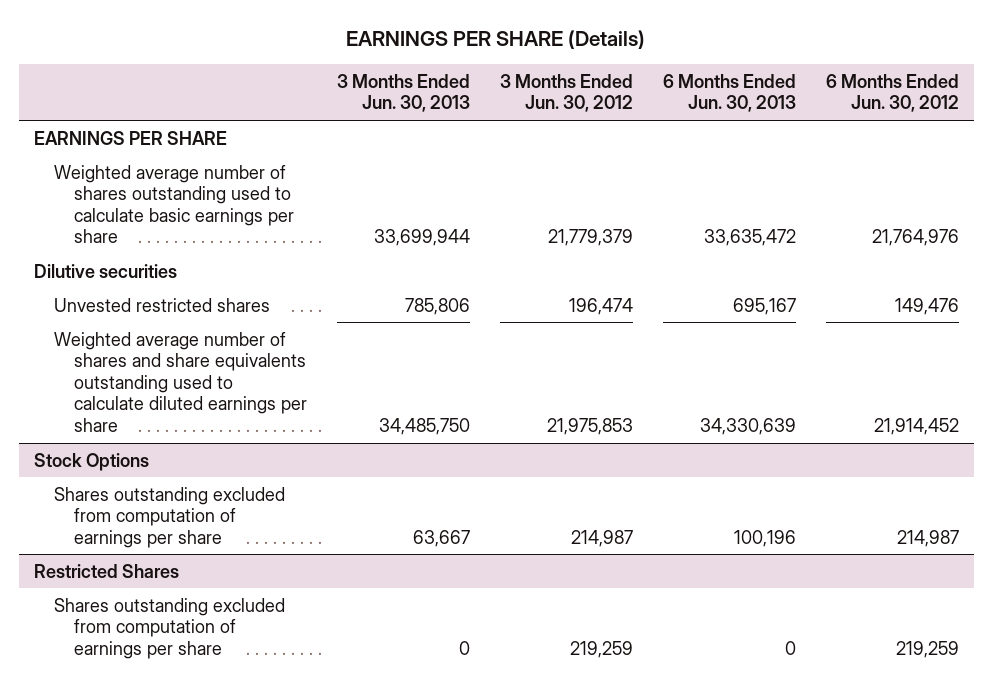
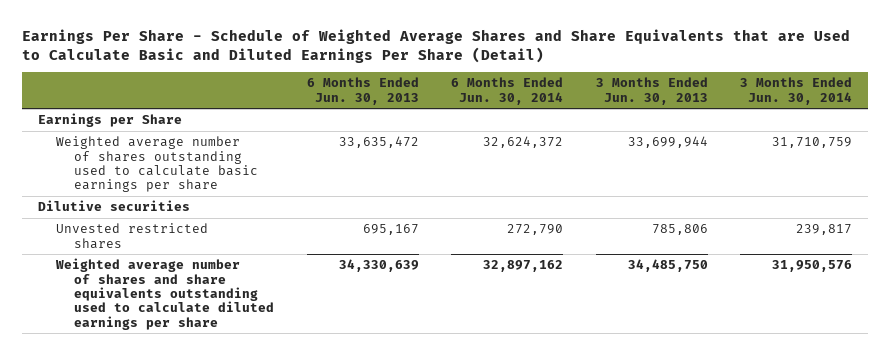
[346,30,646,50] EARNINGS PER SHARE (Details) -> [21,28,850,63] Earnings Per Share - Schedule of Weighted Average Shares and Share Equivalents that are Used to Calculate Basic and Diluted Earnings Per Share (Detail)
[500,73,634,113] 3 Months Ended Jun. 30, 2012 -> none
[825,73,959,113] 6 Months Ended Jun. 30, 2012 -> none
none -> [451,77,564,105] 6 Months Ended Jun. 30, 2014
none -> [739,77,852,105] 3 Months Ended Jun. 30, 2014
[33,130,227,145] EARNINGS PER SHARE -> [38,113,183,128] Earnings per Share
[33,452,149,471] Stock Options -> none
[54,486,286,548] Shares outstanding excluded from computation of earnings per share -> none
[33,563,179,578] Restricted Shares -> none
[54,597,286,659] Shares outstanding excluded from computation of earnings per share -> none

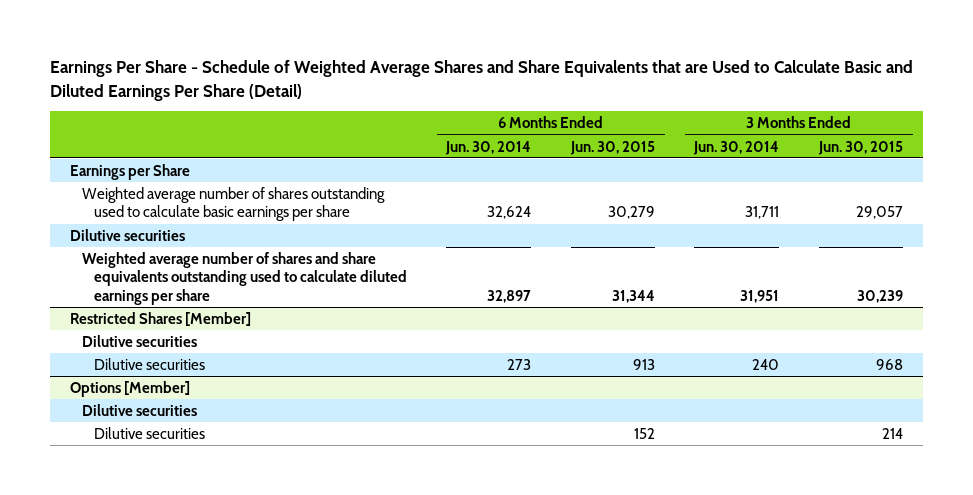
[306,77,419,105] 6 Months Ended Jun. 30, 2013 -> none
[595,77,708,105] 3 Months Ended Jun. 30, 2013 -> none
none -> [569,140,655,155] Jun. 30, 2015
none -> [817,140,903,155] Jun. 30, 2015
[483,136,564,149] 32,624,372 -> [487,206,532,220] 32,624
[771,137,852,149] 31,710,759 -> [745,206,780,220] 31,711
[56,223,209,249] Unvested restricted shares -> none
[483,260,564,273] 32,897,162 -> [487,289,532,303] 32,897
[771,260,852,273] 31,950,576 -> [740,289,780,303] 31,951
none -> [70,311,252,326] Restricted Shares [Member]
none -> [81,334,197,347] Dilutive securities
none -> [93,357,205,370] Dilutive securities
none -> [70,380,191,397] Options [Member]
none -> [81,403,197,416] Dilutive securities
none -> [93,426,205,439] Dilutive securities

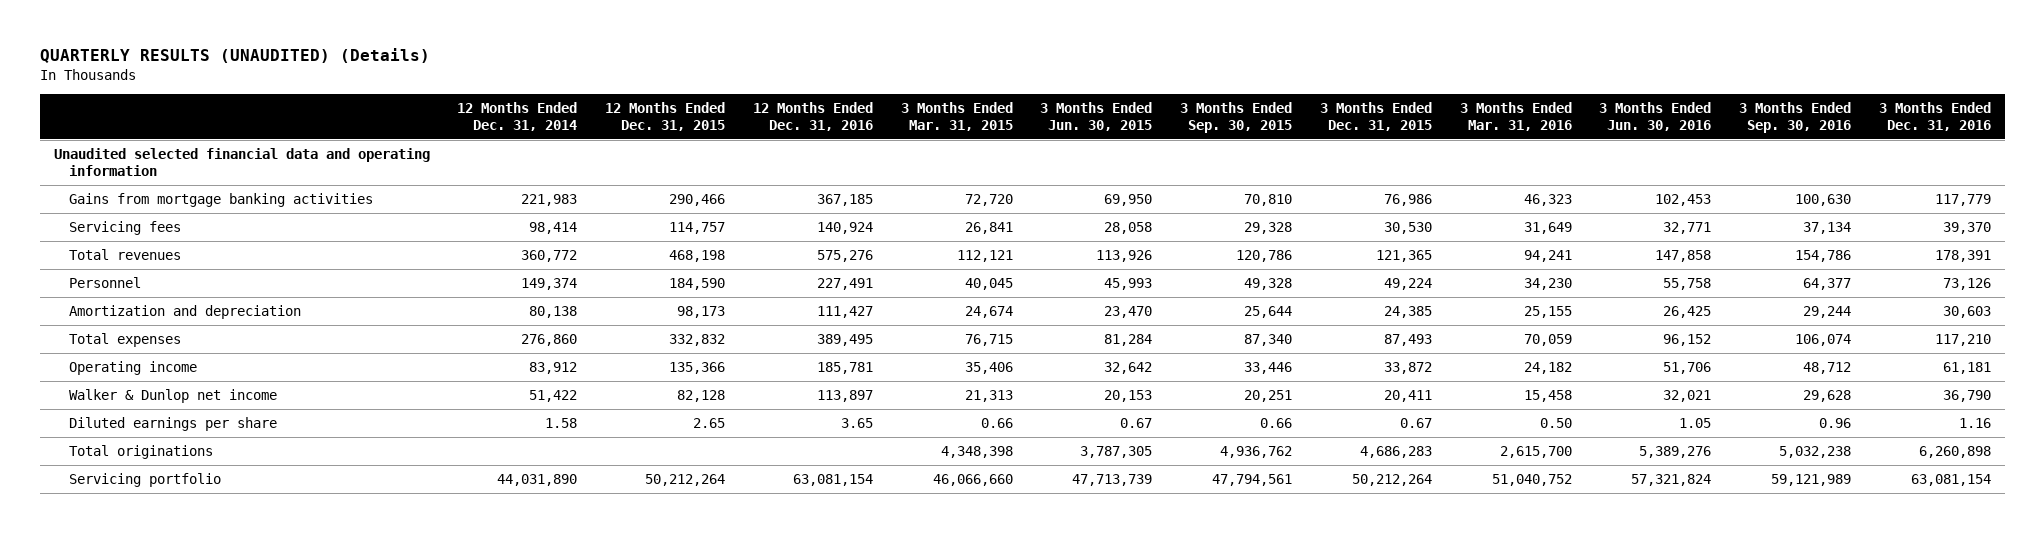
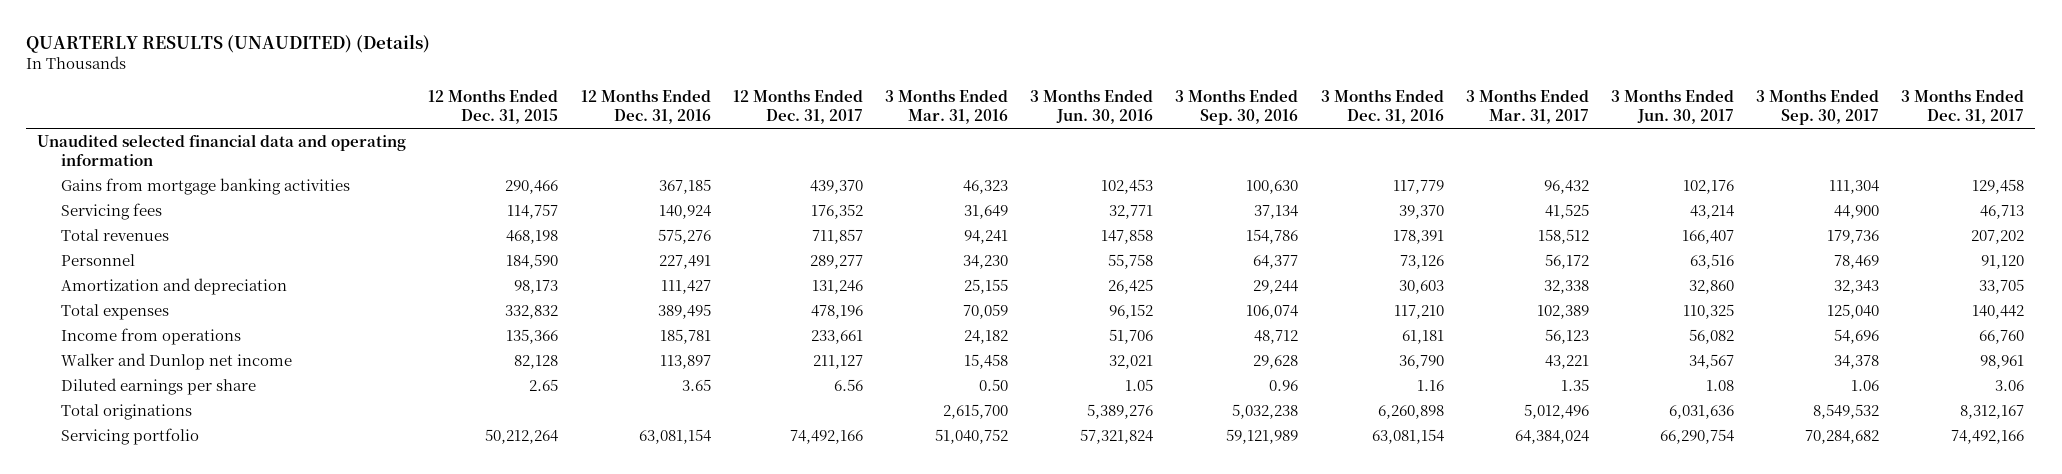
[457,101,578,132] 12 Months Ended Dec. 31, 2014 -> none
[900,101,1013,132] 3 Months Ended Mar. 31, 2015 -> none
[1040,101,1153,132] 3 Months Ended Jun. 30, 2015 -> none
[1180,101,1293,134] 3 Months Ended Sep. 30, 2015 -> none
[1319,101,1432,132] 3 Months Ended Dec. 31, 2015 -> none
none -> [732,89,863,124] 12 Months Ended Dec. 31, 2017
none -> [1465,89,1589,124] 3 Months Ended Mar. 31, 2017
none -> [1610,89,1734,124] 3 Months Ended Jun. 30, 2017
none -> [1756,89,1880,125] 3 Months Ended Sep. 30, 2017
none -> [1901,89,2025,124] 3 Months Ended Dec. 31, 2017
[68,361,197,376] Operating income -> [60,328,241,346] Income from operations
[68,389,277,404] Walker & Dunlop net income -> [60,353,292,371] Walker and Dunlop net income

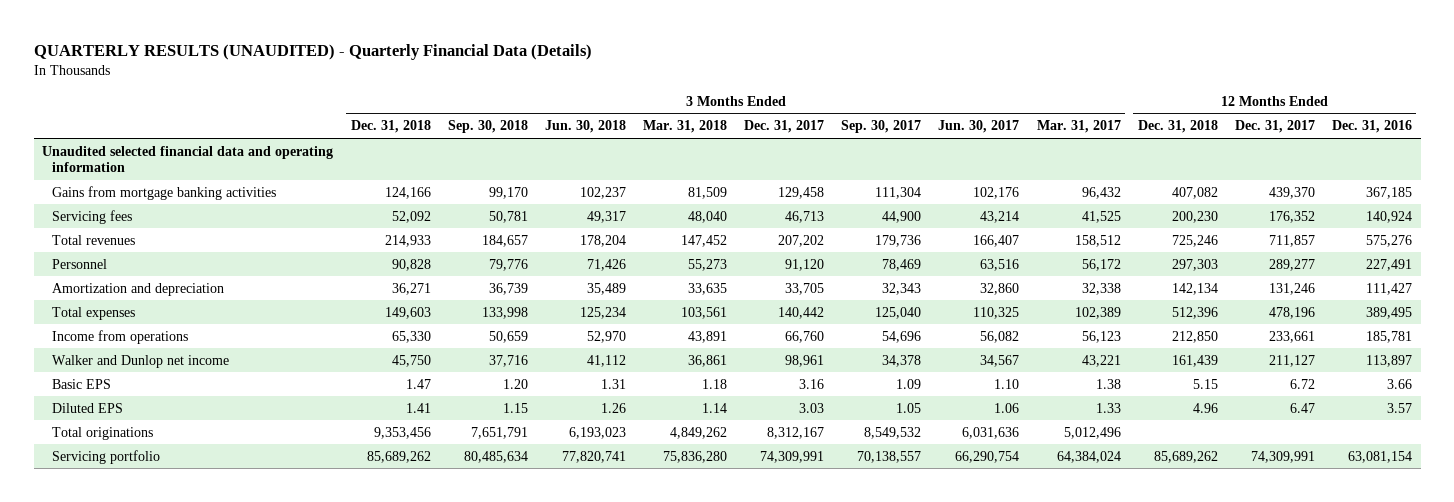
[26,34,431,54] QUARTERLY RESULTS (UNAUDITED) (Details) -> [33,43,592,60] QUARTERLY RESULTS (UNAUDITED) - Quarterly Financial Data (Details)
[428,89,559,124] 12 Months Ended Dec. 31, 2015 -> none
[885,89,1009,124] 3 Months Ended Mar. 31, 2016 -> none
[1030,89,1154,124] 3 Months Ended Jun. 30, 2016 -> none
[1175,89,1299,125] 3 Months Ended Sep. 30, 2016 -> none
[1320,89,1444,124] 3 Months Ended Dec. 31, 2016 -> none
none -> [350,120,431,134] Dec. 31, 2018
none -> [447,120,528,134] Sep. 30, 2018
none -> [544,120,626,134] Jun. 30, 2018
none -> [642,120,727,134] Mar. 31, 2018
none -> [1137,120,1218,134] Dec. 31, 2018
none -> [52,378,112,389] Basic EPS
[60,378,256,396] Diluted earnings per share -> [52,402,124,413] Diluted EPS
[681,379,711,392] 3.65 -> [1386,402,1412,413] 3.57
[833,379,863,392] 6.56 -> [1289,402,1315,413] 6.47
[1560,379,1589,392] 1.35 -> [1095,402,1121,413] 1.33
[1705,380,1734,392] 1.08 -> [994,402,1020,413] 1.06
[1851,380,1880,392] 1.06 -> [896,402,922,413] 1.05
[1995,380,2025,392] 3.06 -> [799,402,825,413] 3.03
[789,430,863,445] 74,492,166 -> [1250,450,1315,463] 74,309,991
[1805,430,1880,445] 70,284,682 -> [857,450,922,463] 70,138,557
[1951,430,2025,445] 74,492,166 -> [760,450,825,463] 74,309,991

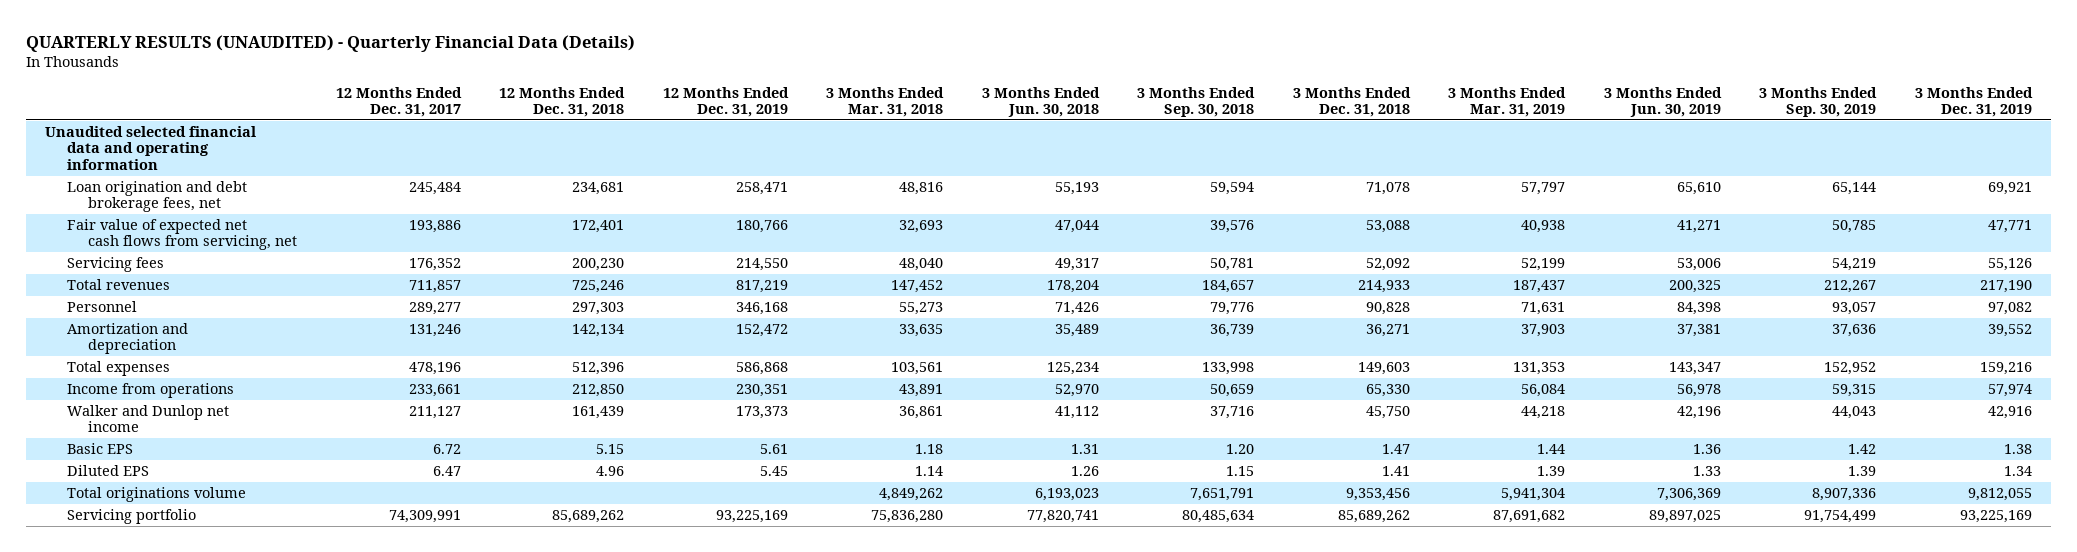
[744,120,825,134] Dec. 31, 2017 -> none
[841,120,922,134] Sep. 30, 2017 -> none
[938,120,1020,134] Jun. 30, 2017 -> none
[1036,120,1121,134] Mar. 31, 2017 -> none
[1331,120,1412,134] Dec. 31, 2016 -> none
none -> [662,86,789,118] 12 Months Ended Dec. 31, 2019
none -> [1448,86,1567,118] 3 Months Ended Mar. 31, 2019
none -> [1603,86,1722,118] 3 Months Ended Jun. 30, 2019
none -> [1759,86,1878,118] 3 Months Ended Sep. 30, 2019
none -> [1914,86,2033,118] 3 Months Ended Dec. 31, 2019
[52,185,277,200] Gains from mortgage banking activities -> none
none -> [66,180,247,213] Loan origination and debt brokerage fees, net
none -> [66,218,298,251] Fair value of expected net cash flows from servicing, net
[52,426,154,440] Total originations -> [66,486,246,502] Total originations volume

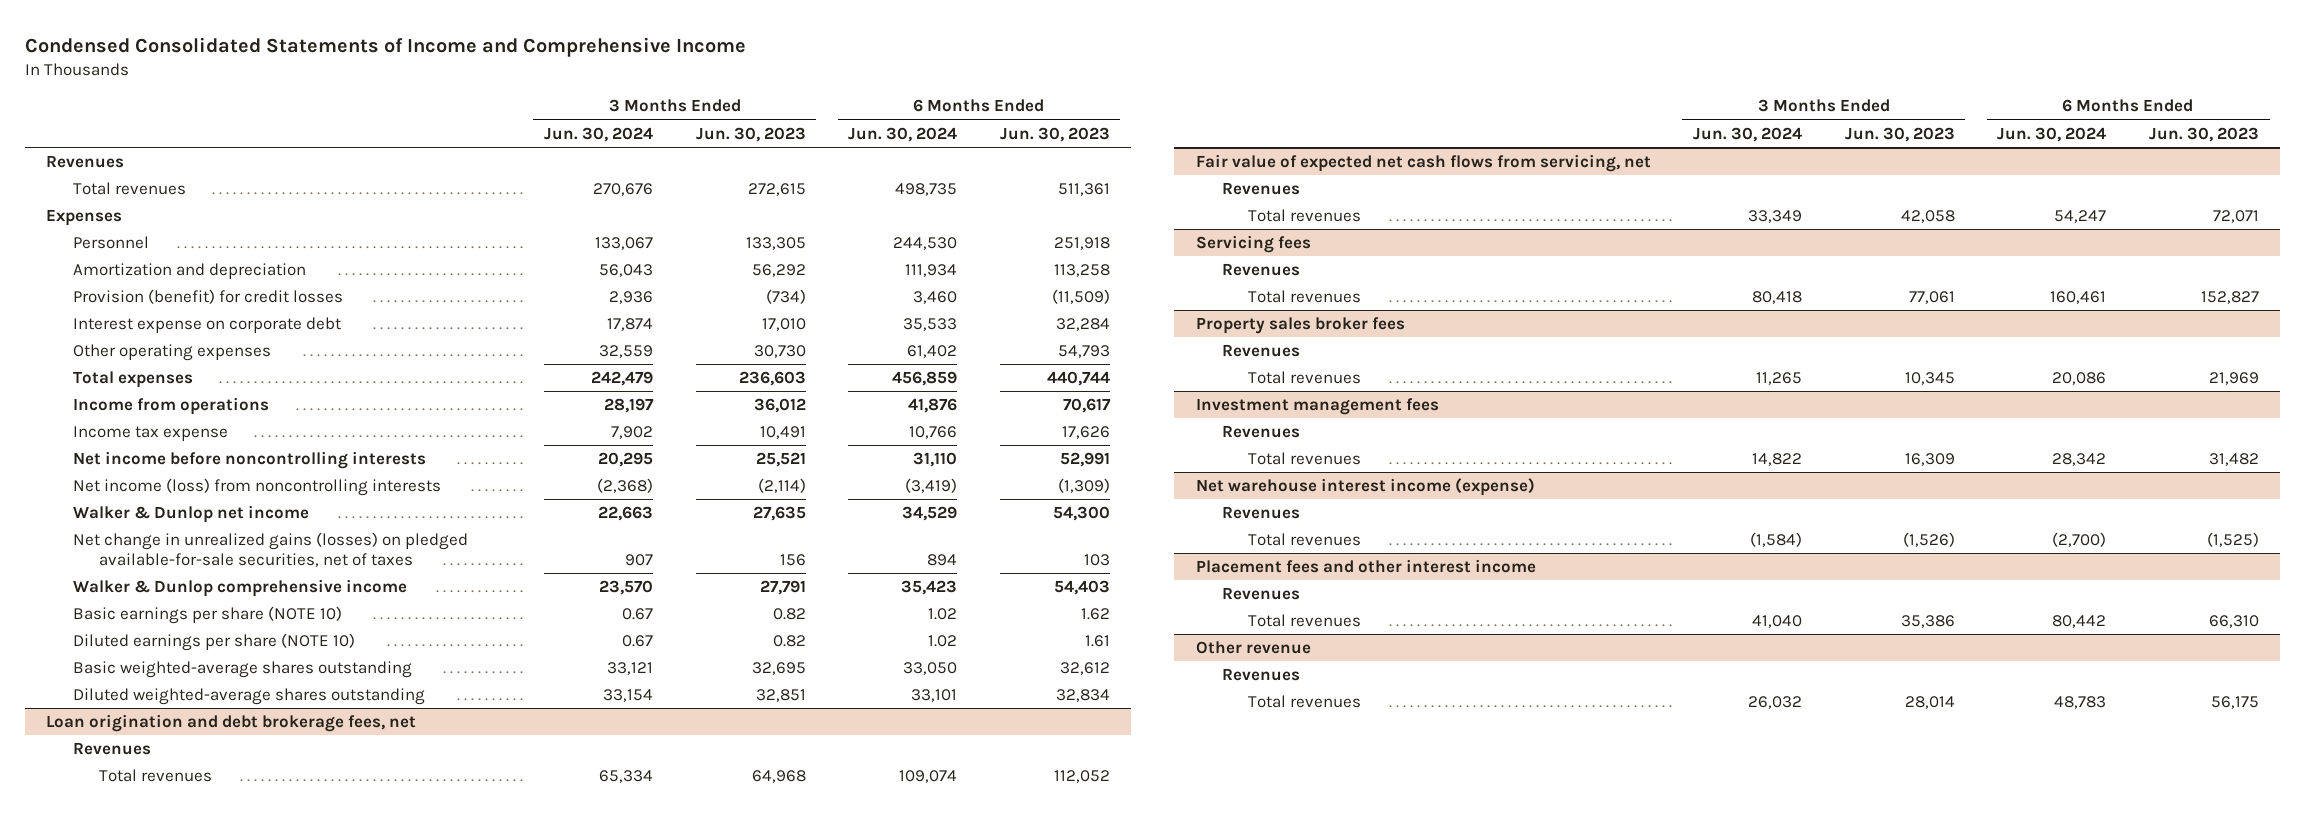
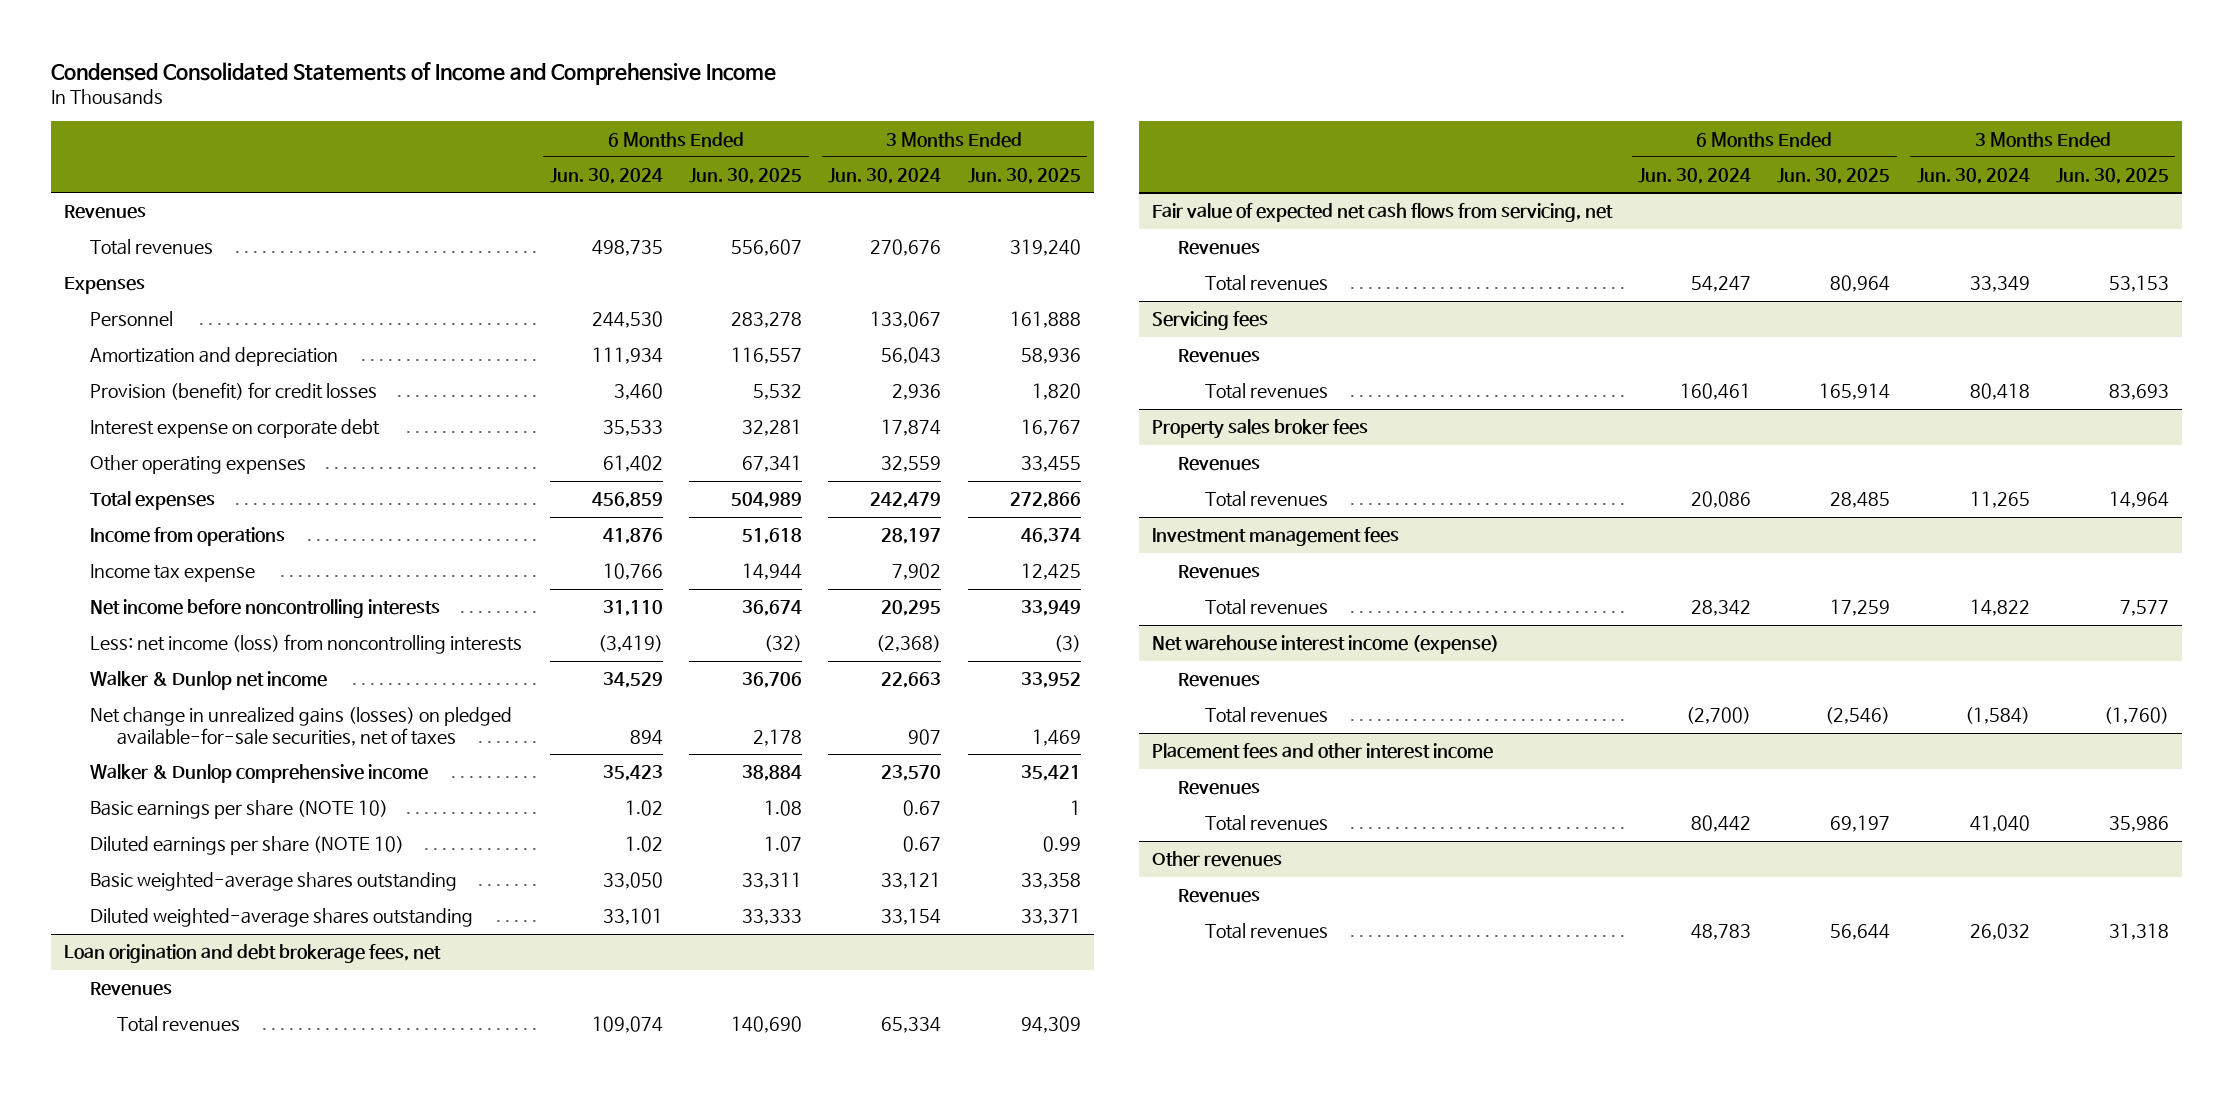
[695,126,806,142] Jun. 30, 2023 -> none
[999,126,1110,142] Jun. 30, 2023 -> none
none -> [689,168,803,185] Jun. 30, 2025
none -> [967,168,1081,185] Jun. 30, 2025
[72,478,441,497] Net income (loss) from noncontrolling interests -> [90,634,523,655] Less: net income (loss) from noncontrolling interests
[1195,641,1311,655] Other revenue -> [1152,851,1283,868] Other revenues

